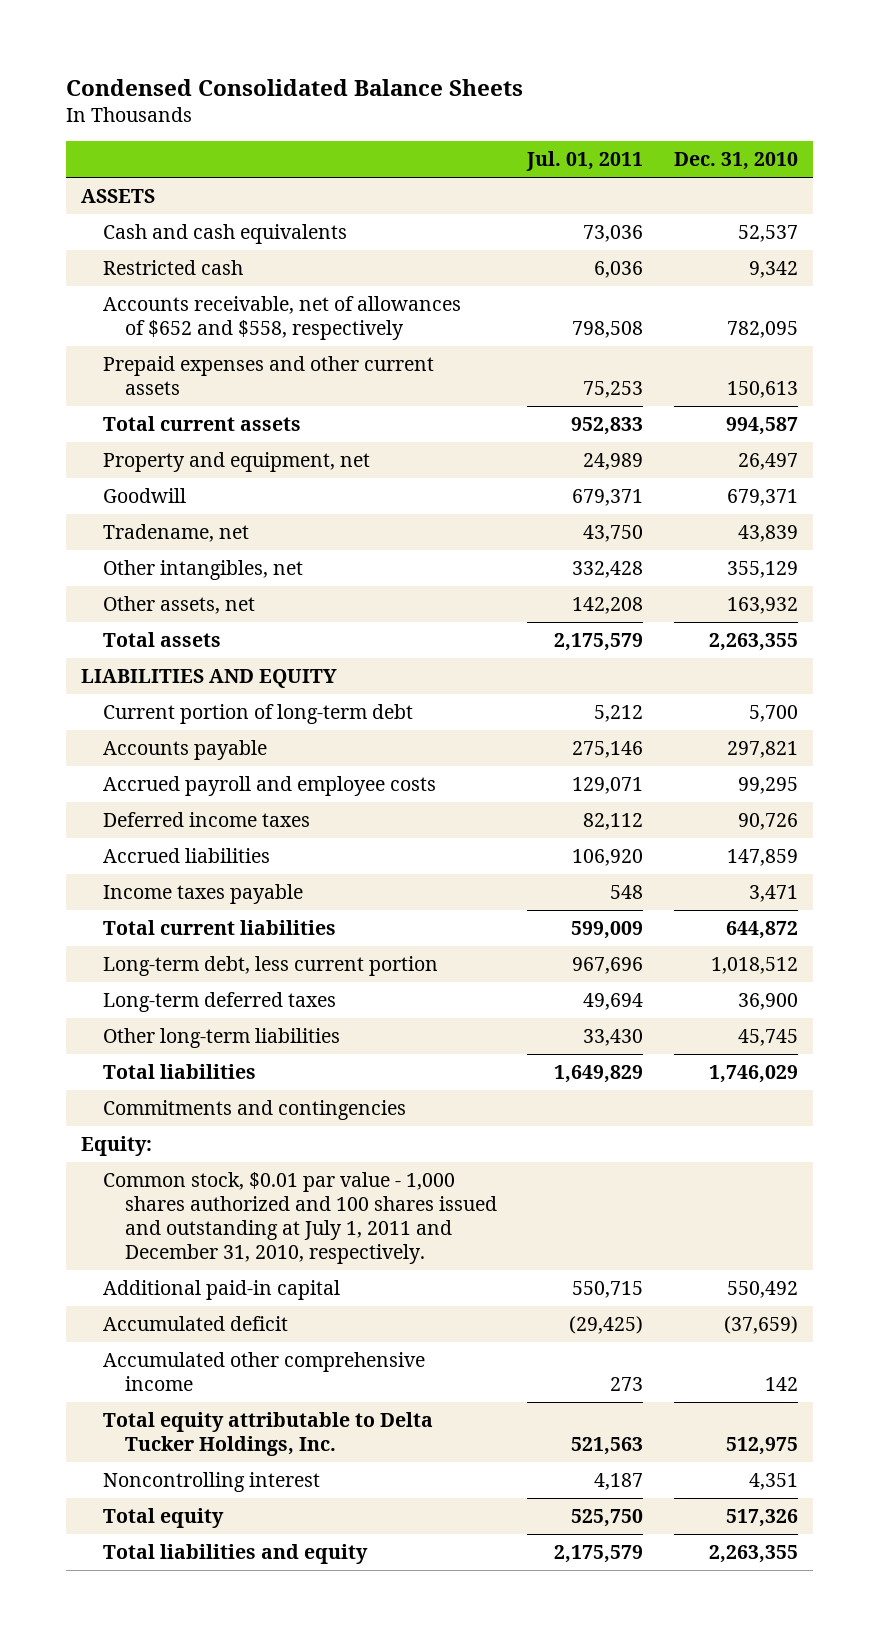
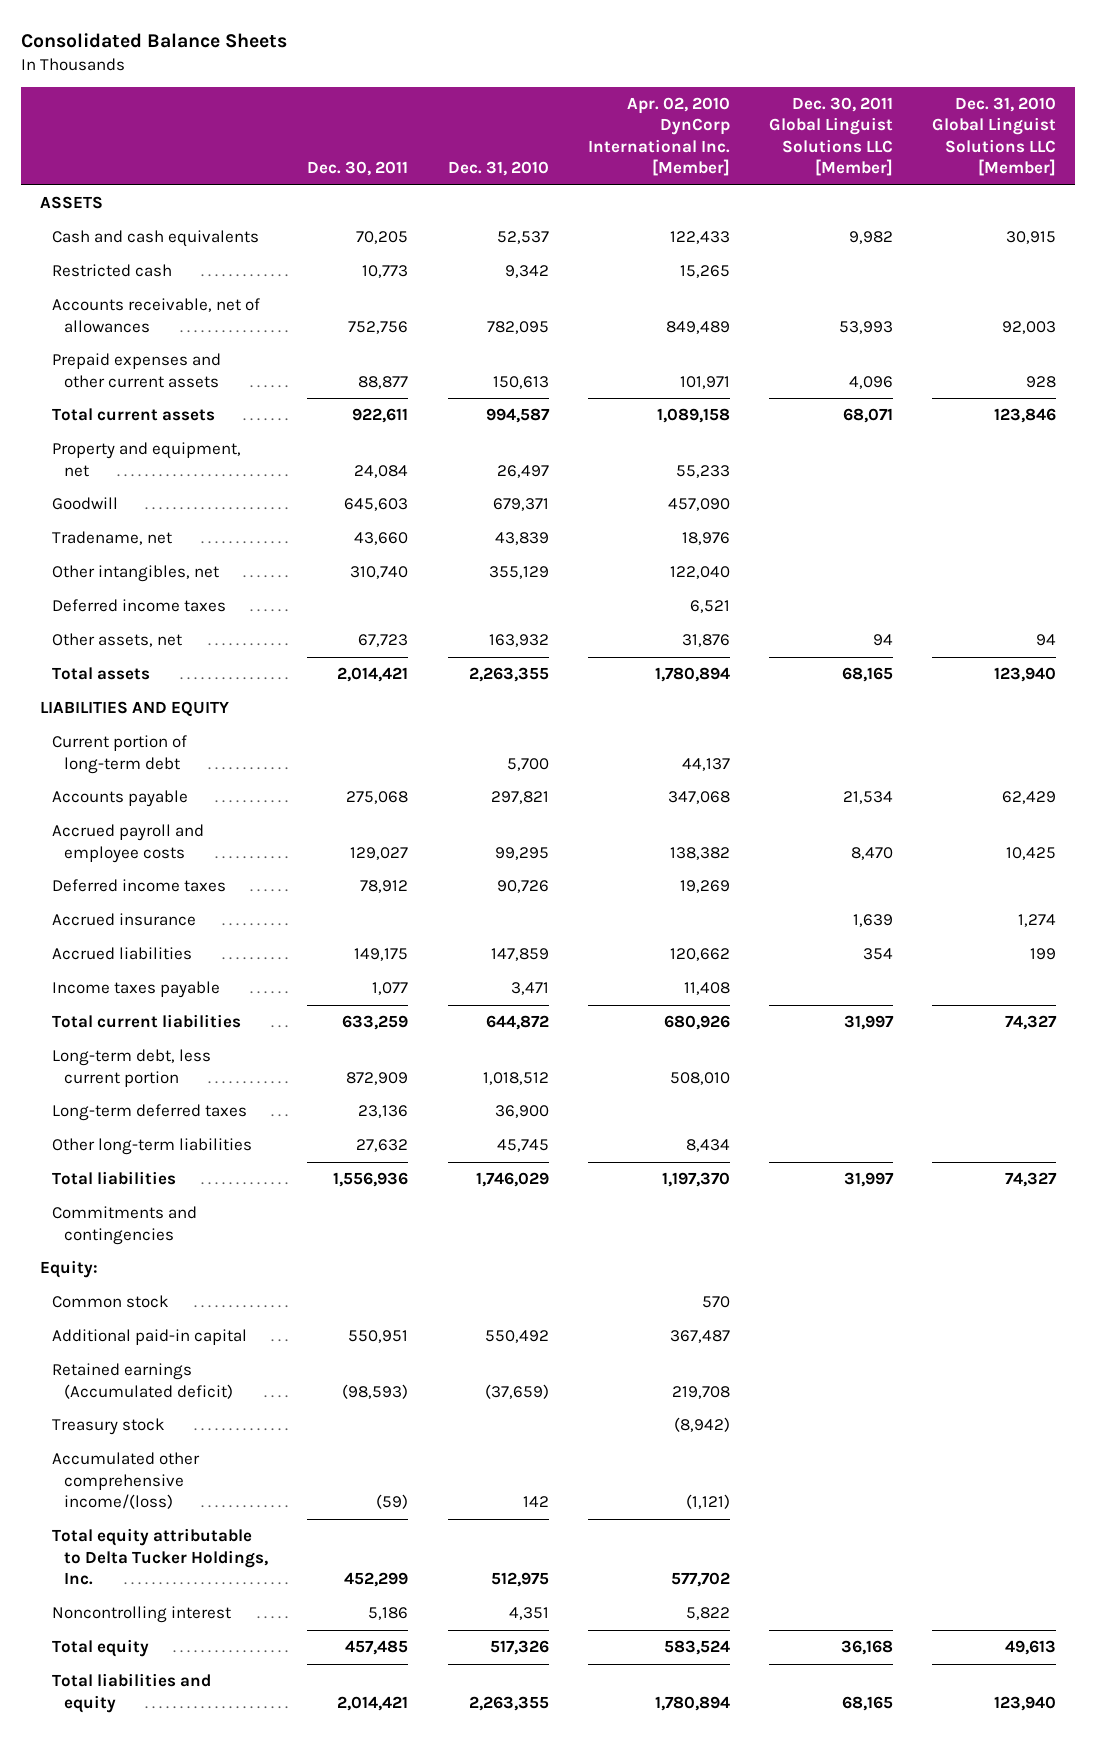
[65,78,523,96] Condensed Consolidated Balance Sheets -> [20,32,287,48] Consolidated Balance Sheets
[526,151,644,172] Jul. 01, 2011 -> none
none -> [307,161,409,177] Dec. 30, 2011
none -> [587,96,730,177] Apr. 02, 2010 DynCorp International Inc. [Member]
none -> [768,96,893,177] Dec. 30, 2011 Global Linguist Solutions LLC [Member]
none -> [931,96,1056,177] Dec. 31, 2010 Global Linguist Solutions LLC [Member]
[102,295,461,340] Accounts receivable, net of allowances of $652 and $558, respectively -> [52,298,261,333] Accounts receivable, net of allowances
none -> [52,599,227,613] Deferred income taxes
none -> [52,913,197,927] Accrued insurance
[102,1171,497,1264] Common stock, $0.01 par value - 1,000 shares authorized and 100 shares issued and outstanding at July 1, 2011 and December 31, 2010, respectively. -> [52,1295,170,1309] Common stock
[102,1315,288,1331] Accumulated deficit -> [52,1363,234,1399] Retained earnings (Accumulated deficit)
none -> [52,1418,166,1436] Treasury stock
[102,1351,425,1391] Accumulated other comprehensive income -> [52,1452,201,1510] Accumulated other comprehensive income/(loss)

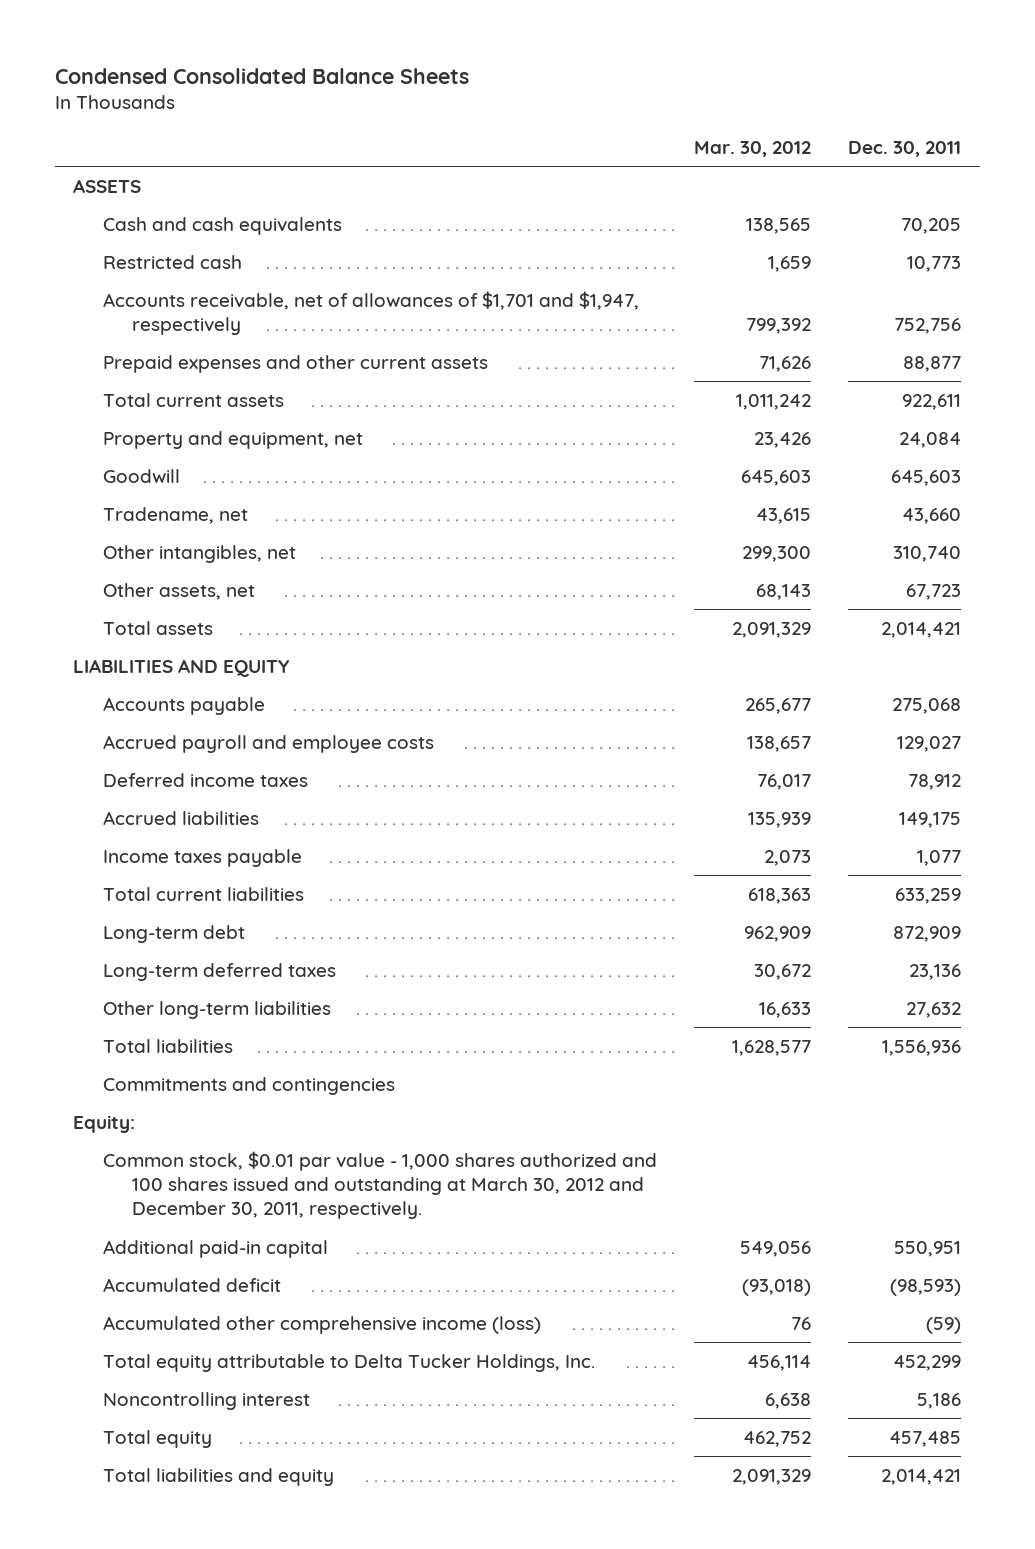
[20,32,287,48] Consolidated Balance Sheets -> [54,68,469,85] Condensed Consolidated Balance Sheets
[447,161,549,177] Dec. 31, 2010 -> none
[587,96,730,177] Apr. 02, 2010 DynCorp International Inc. [Member] -> none
[768,96,893,177] Dec. 30, 2011 Global Linguist Solutions LLC [Member] -> none
[931,96,1056,177] Dec. 31, 2010 Global Linguist Solutions LLC [Member] -> none
none -> [694,141,812,158] Mar. 30, 2012
[52,298,261,333] Accounts receivable, net of allowances -> [102,290,639,336] Accounts receivable, net of allowances of $1,701 and $1,947, respectively
[52,599,227,613] Deferred income taxes -> none
[52,735,188,774] Current portion of long-term debt -> none
[52,913,197,927] Accrued insurance -> none
[52,1049,212,1087] Long-term debt, less current portion -> [102,924,245,943] Long-term debt
[52,1295,170,1309] Common stock -> [102,1150,657,1220] Common stock, $0.01 par value - 1,000 shares authorized and 100 shares issued and outstanding at March 30, 2012 and December 30, 2011, respectively.
[52,1418,166,1436] Treasury stock -> none
[52,1363,234,1399] Retained earnings (Accumulated deficit) -> [102,1277,281,1292] Accumulated deficit
[52,1452,201,1510] Accumulated other comprehensive income/(loss) -> [102,1315,541,1334] Accumulated other comprehensive income (loss)

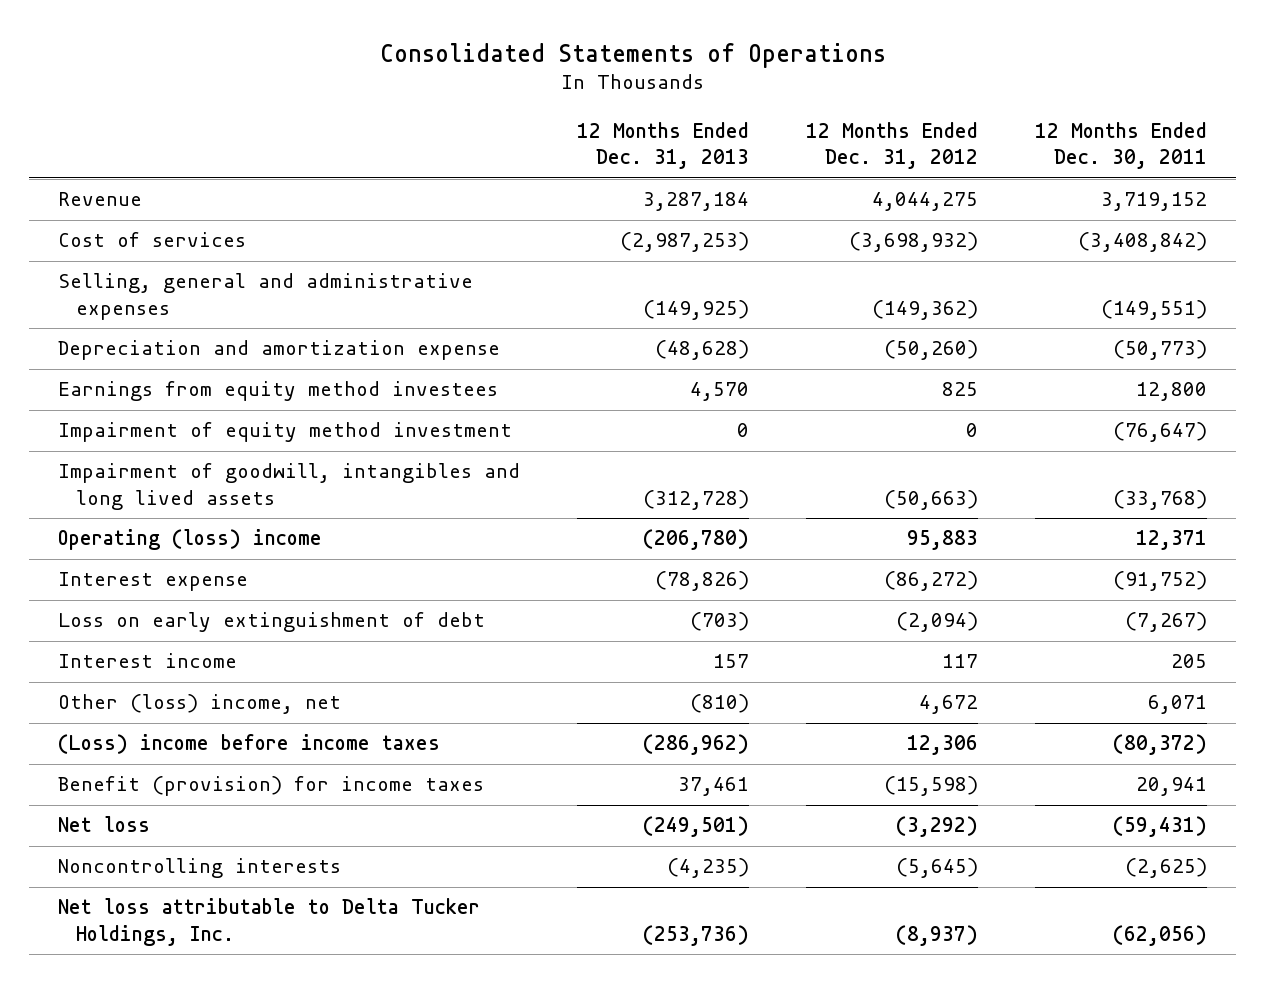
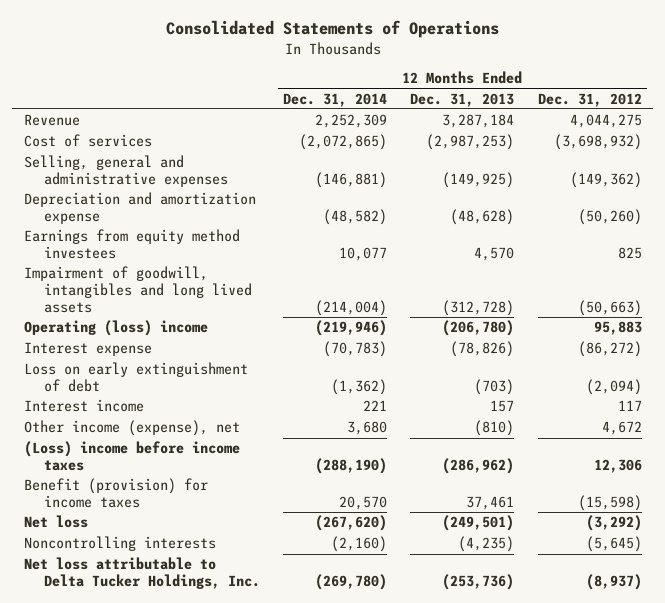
[1035,121,1208,170] 12 Months Ended Dec. 30, 2011 -> none
none -> [283,92,388,107] Dec. 31, 2014
[57,422,512,443] Impairment of equity method investment -> none
[57,694,341,715] Other (loss) income, net -> [23,420,240,437] Other income (expense), net

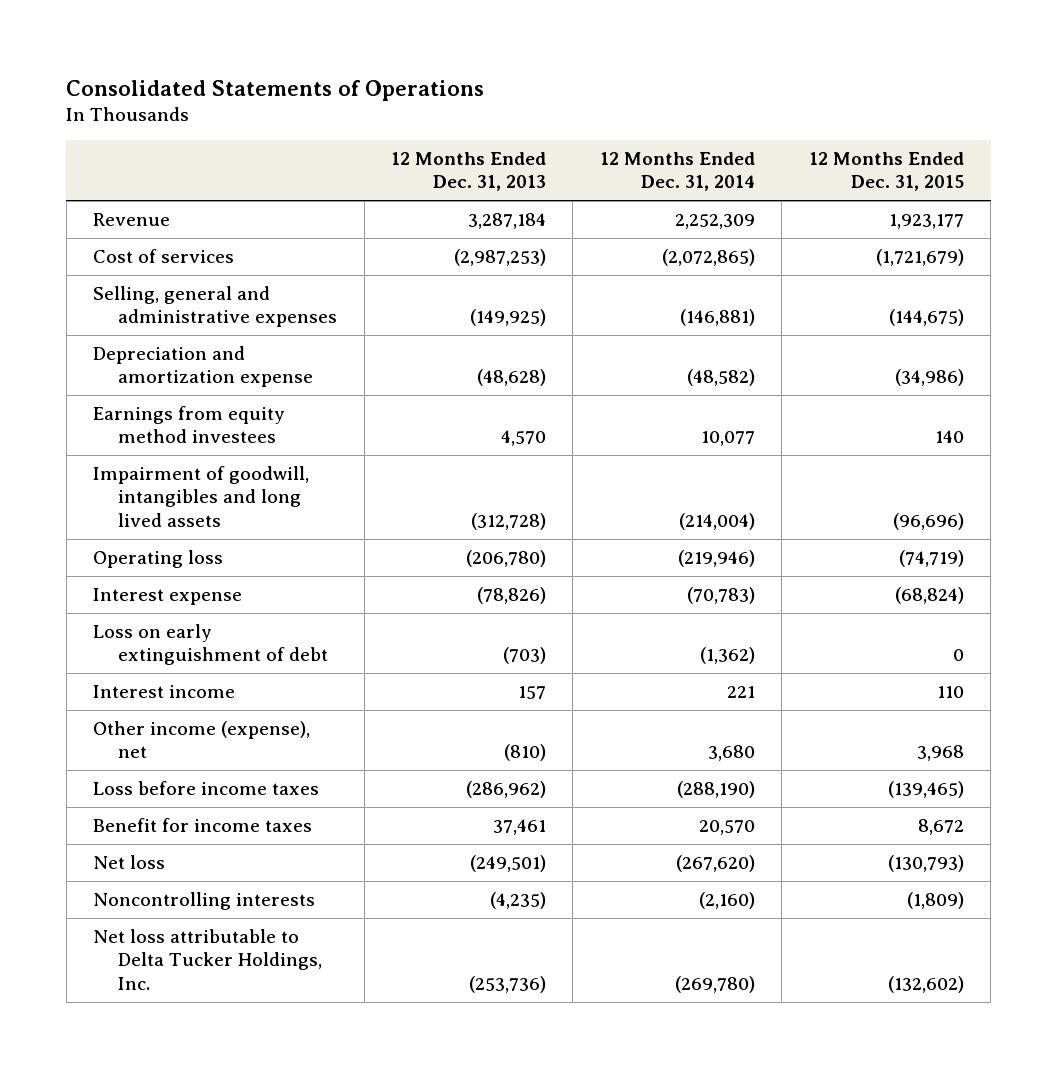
[537,92,642,107] Dec. 31, 2012 -> none
none -> [808,151,964,192] 12 Months Ended Dec. 31, 2015
[23,320,208,337] Operating (loss) income -> [93,549,224,568] Operating loss
[23,441,240,472] (Loss) income before income taxes -> [93,780,320,795] Loss before income taxes
[23,478,208,509] Benefit (provision) for income taxes -> [93,817,313,832] Benefit for income taxes

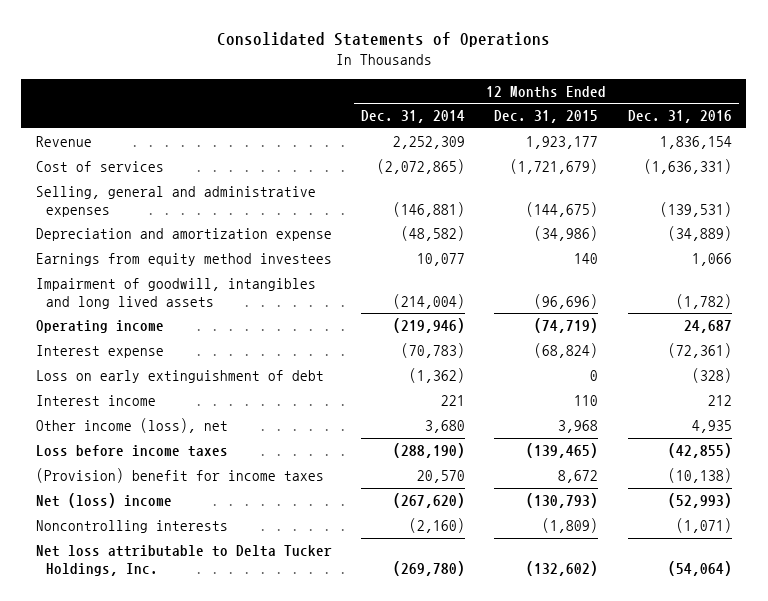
[391,151,547,192] 12 Months Ended Dec. 31, 2013 -> none
none -> [627,110,732,124] Dec. 31, 2016
[93,549,224,568] Operating loss -> [35,319,164,333] Operating income
[93,720,311,759] Other income (expense), net -> [35,417,228,433] Other income (loss), net
[93,817,313,832] Benefit for income taxes -> [35,467,324,483] (Provision) benefit for income taxes
[93,854,166,869] Net loss -> [35,492,172,508] Net (loss) income

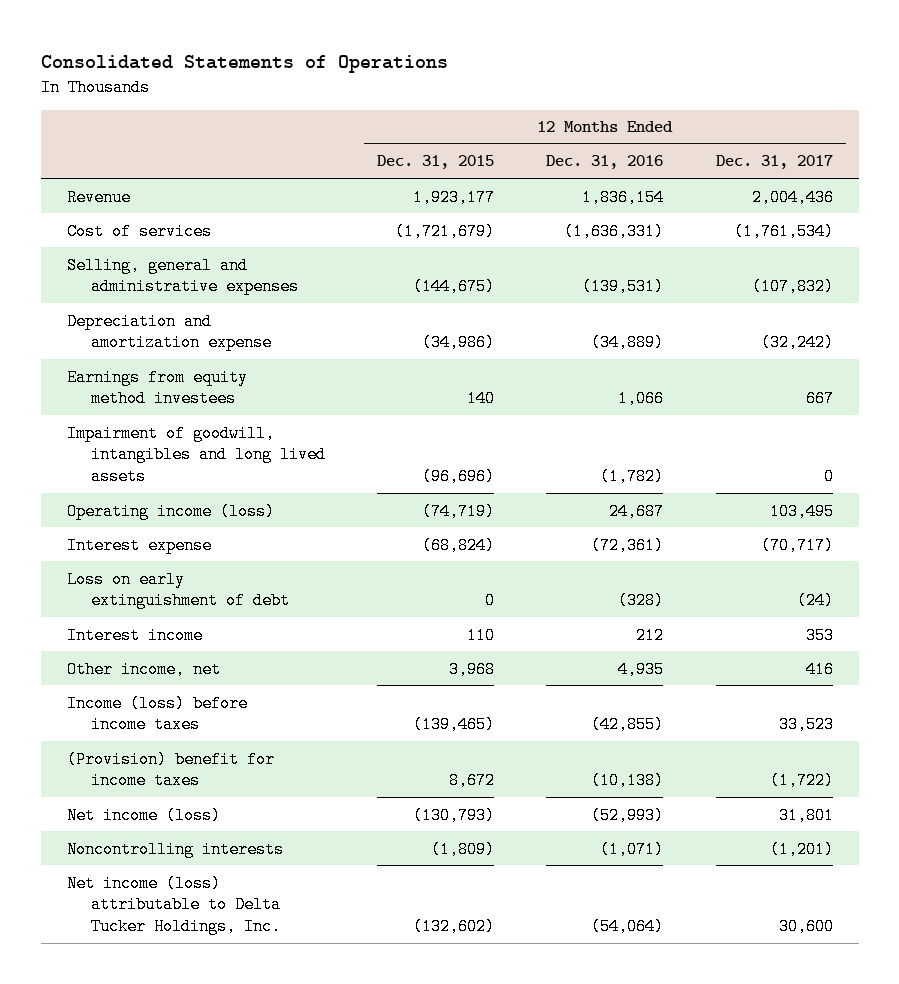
[361,110,466,124] Dec. 31, 2014 -> none
none -> [715,155,833,170] Dec. 31, 2017
[35,319,164,333] Operating income -> [66,502,275,520] Operating income (loss)
[35,417,228,433] Other income (loss), net -> [66,660,221,678] Other income, net
[35,444,228,457] Loss before income taxes -> [66,694,248,734] Income (loss) before income taxes
[35,492,172,508] Net (loss) income -> [66,806,221,824] Net income (loss)
[35,544,332,576] Net loss attributable to Delta Tucker Holdings, Inc. -> [66,874,281,935] Net income (loss) attributable to Delta Tucker Holdings, Inc.

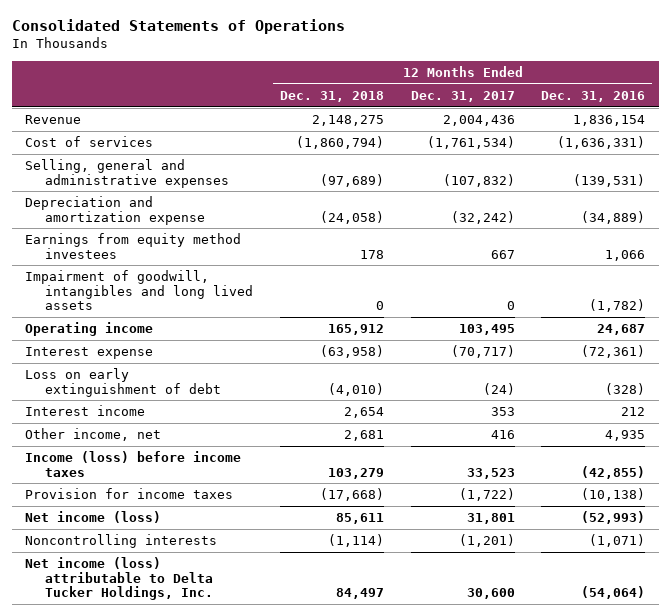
[376,155,494,170] Dec. 31, 2015 -> none
none -> [279,90,384,102] Dec. 31, 2018
[66,502,275,520] Operating income (loss) -> [25,322,154,337] Operating income
[66,750,275,790] (Provision) benefit for income taxes -> [25,488,234,500] Provision for income taxes

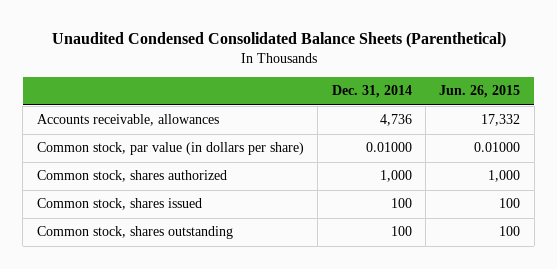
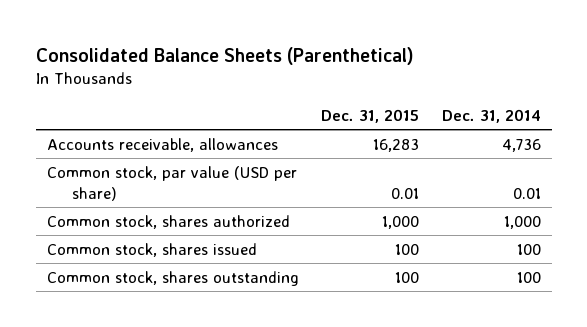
[51,32,506,49] Unaudited Condensed Consolidated Balance Sheets (Parenthetical) -> [35,46,414,65] Consolidated Balance Sheets (Parenthetical)
[439,85,521,99] Jun. 26, 2015 -> none
none -> [321,108,420,123] Dec. 31, 2015
[36,142,304,156] Common stock, par value (in dollars per share) -> [46,165,297,201] Common stock, par value (USD per share)
[365,142,412,153] 0.01000 -> [512,187,541,199] 0.01

